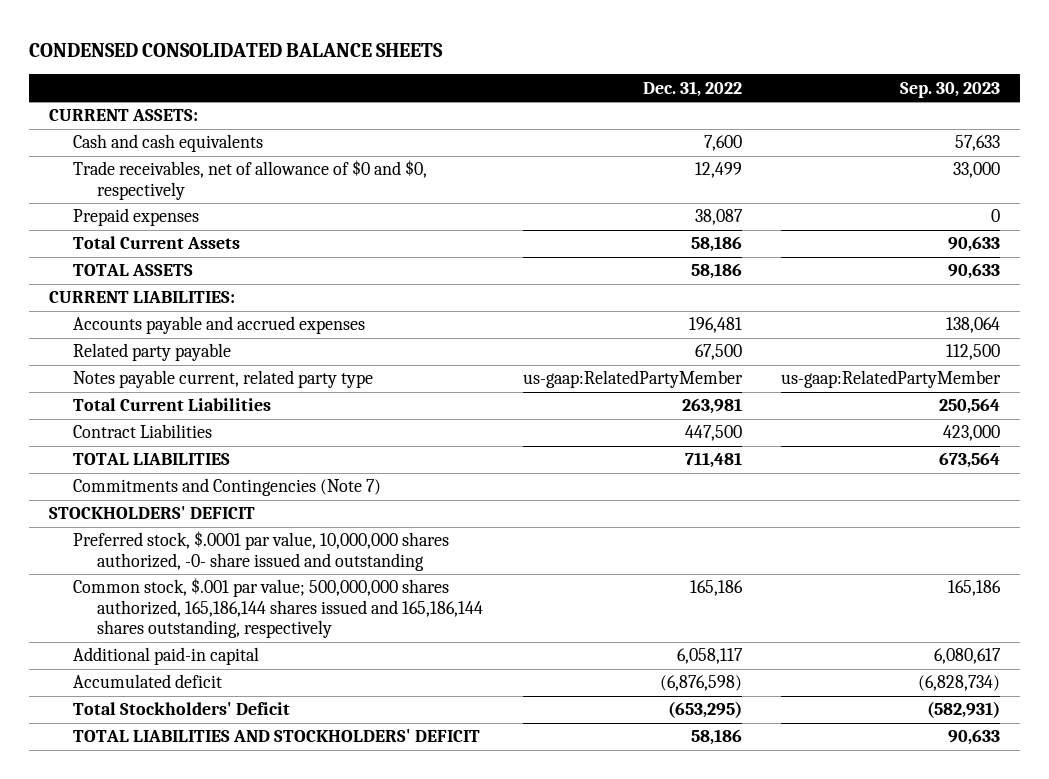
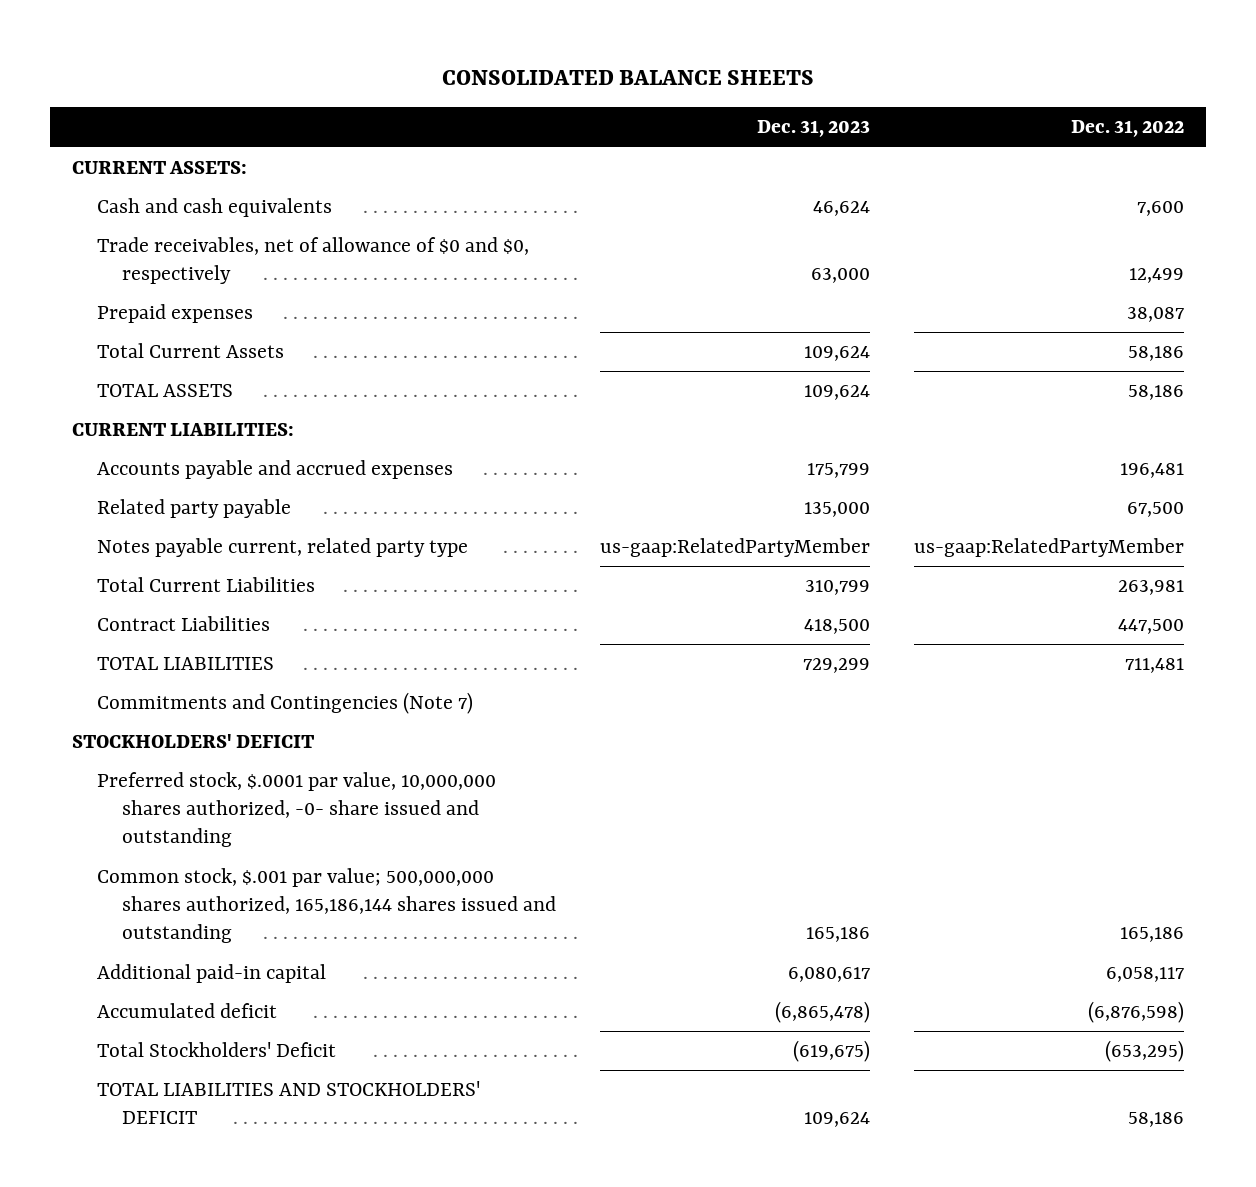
[29,42,444,57] CONDENSED CONSOLIDATED BALANCE SHEETS -> [442,70,815,86] CONSOLIDATED BALANCE SHEETS
[900,81,1001,98] Sep. 30, 2023 -> none
none -> [756,120,870,138] Dec. 31, 2023
[73,578,484,639] Common stock, $.001 par value; 500,000,000 shares authorized, 165,186,144 shares issued and 165,186,144 shares outstanding, respectively -> [97,868,556,944] Common stock, $.001 par value; 500,000,000 shares authorized, 165,186,144 shares issued and outstanding

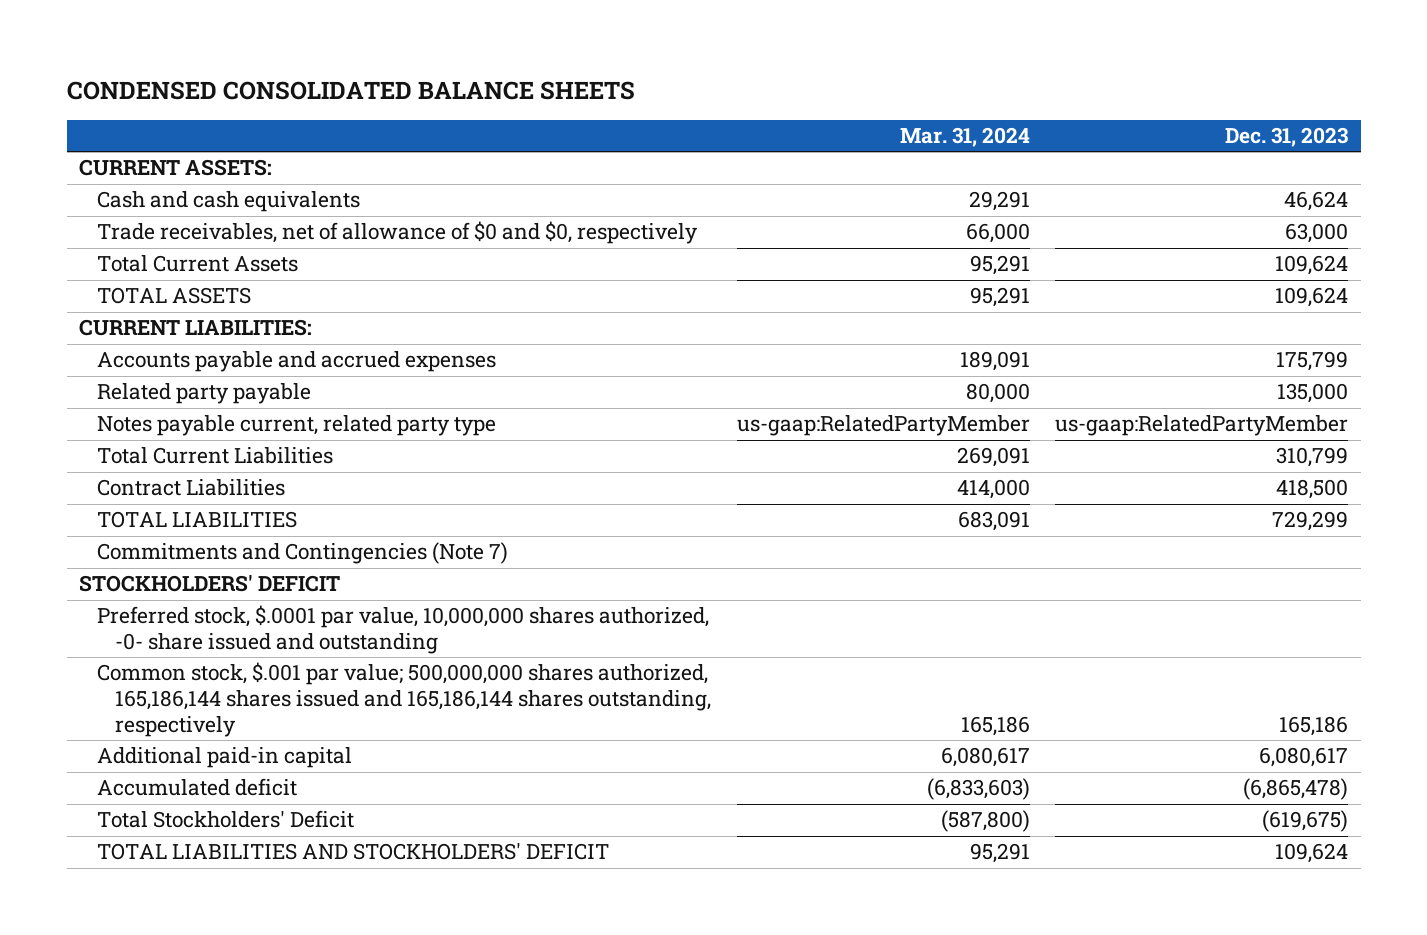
[442,70,815,86] CONSOLIDATED BALANCE SHEETS -> [66,80,635,100] CONDENSED CONSOLIDATED BALANCE SHEETS
[1070,120,1184,138] Dec. 31, 2022 -> none
none -> [899,126,1030,147] Mar. 31, 2024
[97,304,254,324] Prepaid expenses -> none
[97,868,556,944] Common stock, $.001 par value; 500,000,000 shares authorized, 165,186,144 shares issued and outstanding -> [97,662,712,737] Common stock, $.001 par value; 500,000,000 shares authorized, 165,186,144 shares issued and 165,186,144 shares outstanding, respectively

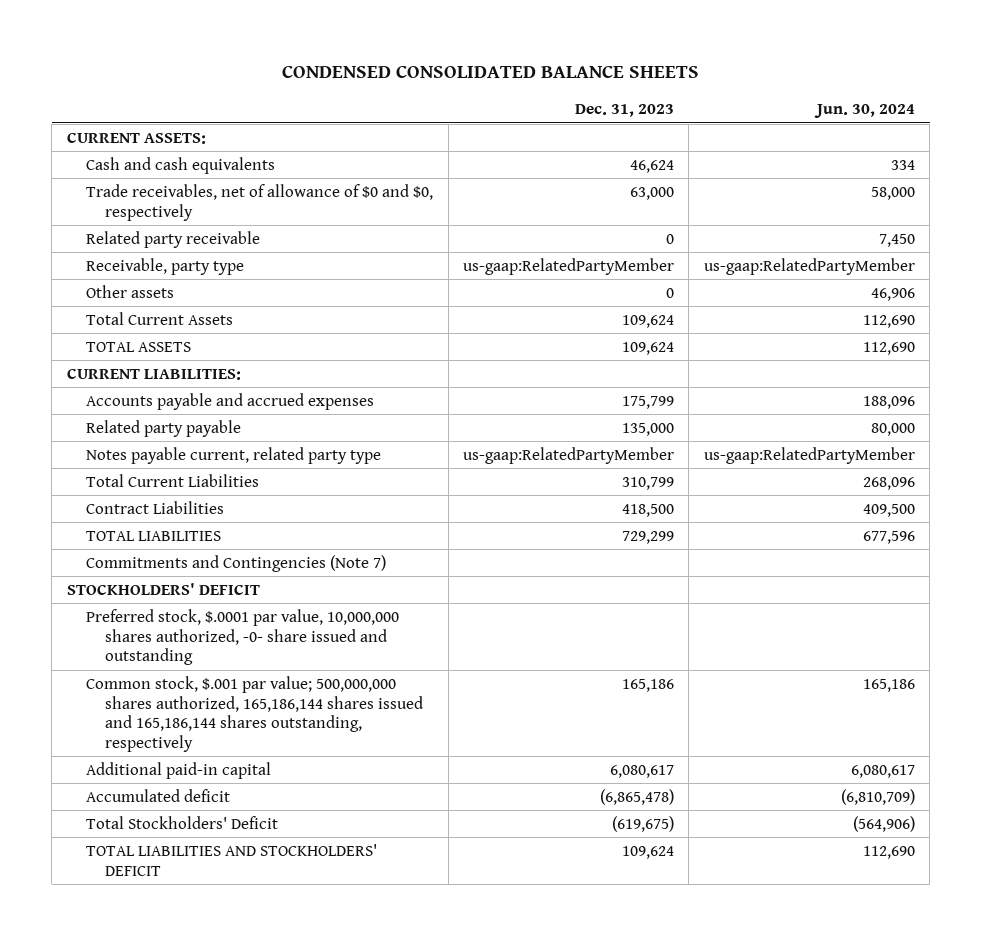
[899,126,1030,147] Mar. 31, 2024 -> none
none -> [813,104,915,119] Jun. 30, 2024
none -> [86,230,261,248] Related party receivable
none -> [86,257,245,275] Receivable, party type
none -> [86,284,175,298] Other assets

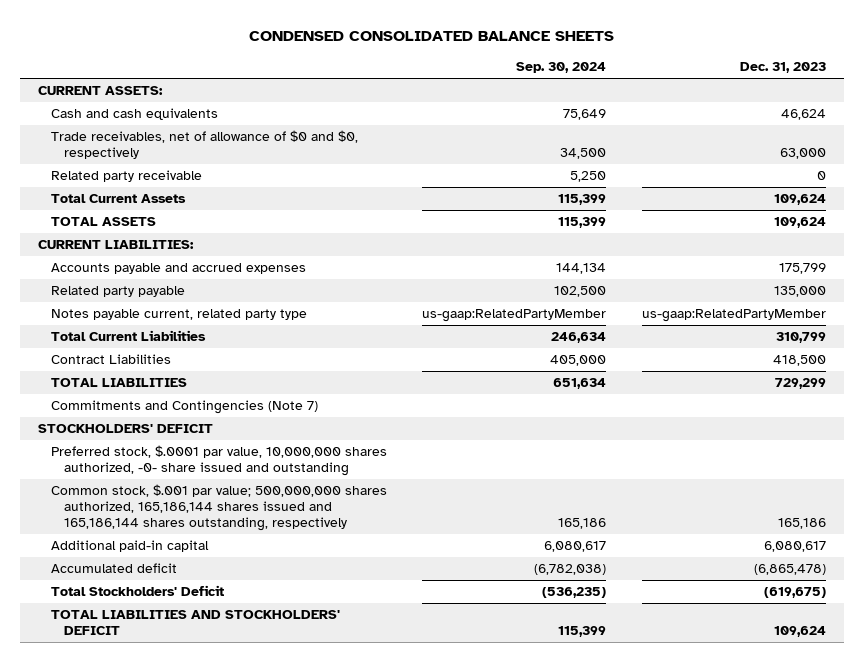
[813,104,915,119] Jun. 30, 2024 -> none
none -> [516,62,607,74] Sep. 30, 2024
[86,257,245,275] Receivable, party type -> none
[86,284,175,298] Other assets -> none

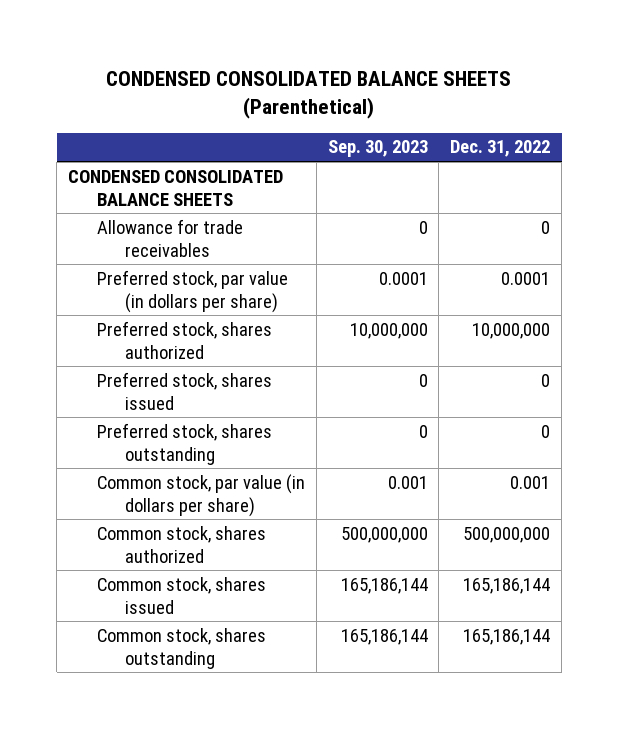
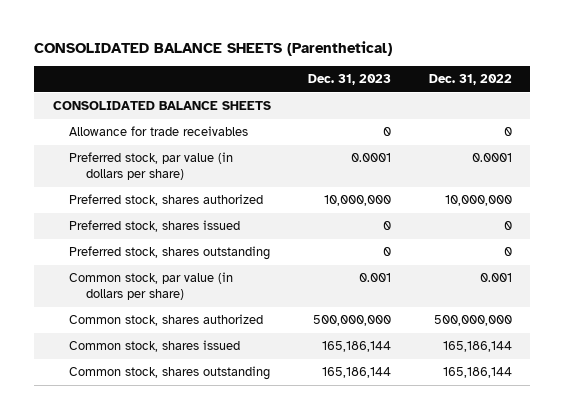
[106,70,512,120] CONDENSED CONSOLIDATED BALANCE SHEETS (Parenthetical) -> [34,41,393,57] CONSOLIDATED BALANCE SHEETS (Parenthetical)
[327,140,428,158] Sep. 30, 2023 -> none
none -> [308,74,392,86] Dec. 31, 2023
[68,169,284,206] CONDENSED CONSOLIDATED BALANCE SHEETS -> [52,101,271,111] CONSOLIDATED BALANCE SHEETS

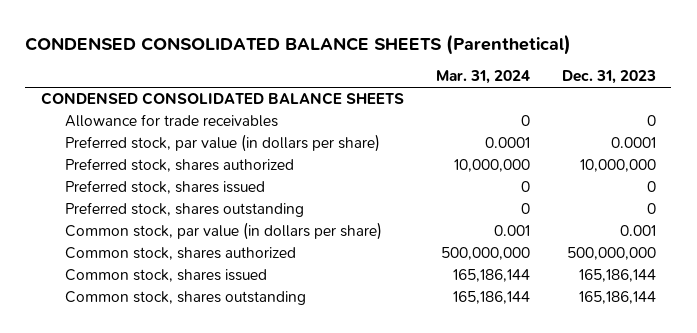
[34,41,393,57] CONSOLIDATED BALANCE SHEETS (Parenthetical) -> [25,33,572,55] CONDENSED CONSOLIDATED BALANCE SHEETS (Parenthetical)
[428,74,512,86] Dec. 31, 2022 -> none
none -> [435,70,530,85] Mar. 31, 2024
[52,101,271,111] CONSOLIDATED BALANCE SHEETS -> [41,92,405,106] CONDENSED CONSOLIDATED BALANCE SHEETS

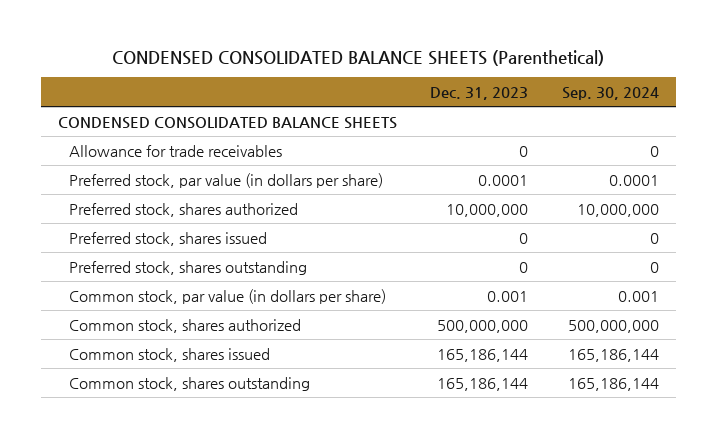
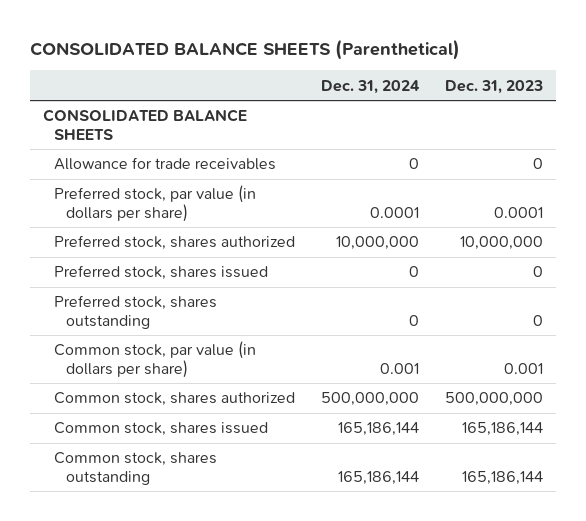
[112,49,605,66] CONDENSED CONSOLIDATED BALANCE SHEETS (Parenthetical) -> [30,38,461,60] CONSOLIDATED BALANCE SHEETS (Parenthetical)
[562,86,660,100] Sep. 30, 2024 -> none
none -> [321,79,421,94] Dec. 31, 2024
[57,116,397,129] CONDENSED CONSOLIDATED BALANCE SHEETS -> [43,109,248,140] CONSOLIDATED BALANCE SHEETS

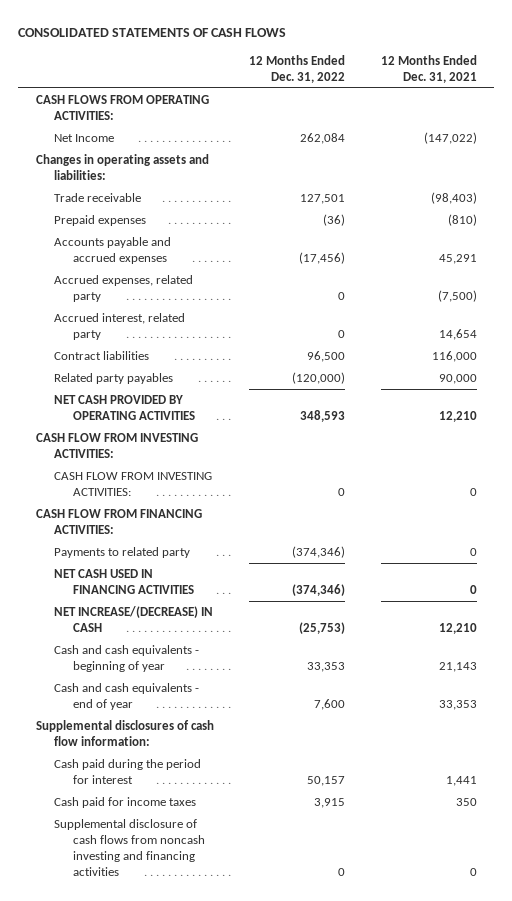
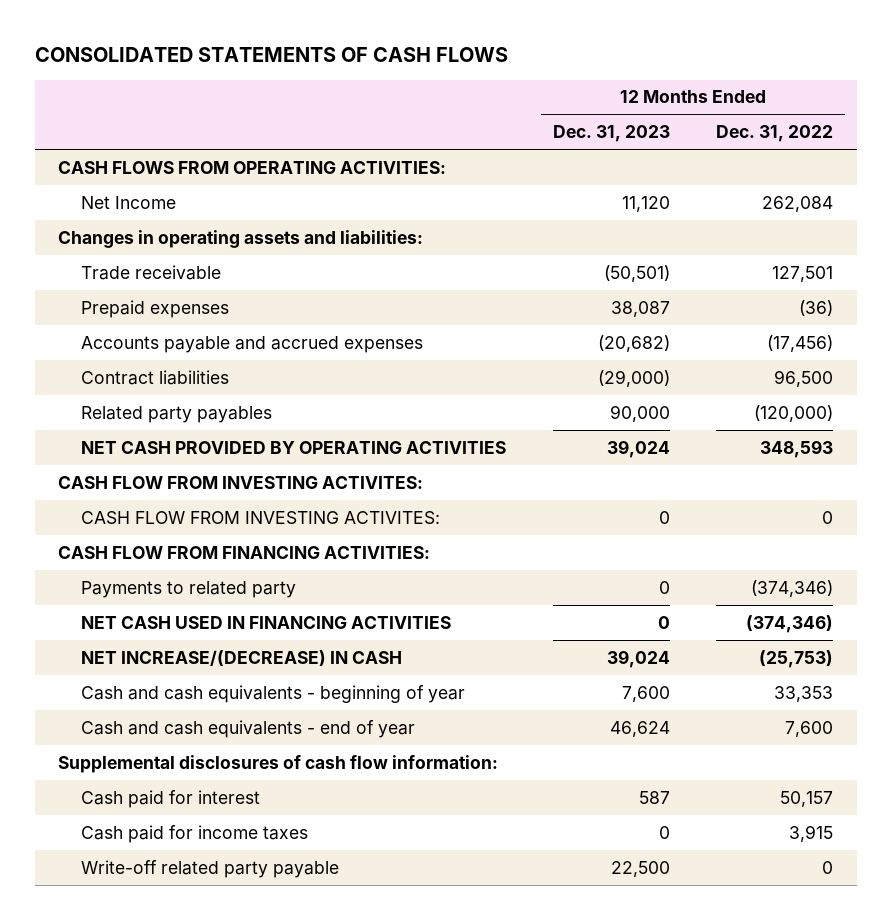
[380,54,477,83] 12 Months Ended Dec. 31, 2021 -> none
none -> [552,125,670,143] Dec. 31, 2023
[54,275,194,303] Accrued expenses, related party -> none
[54,313,186,341] Accrued interest, related party -> none
[35,433,198,459] CASH FLOW FROM INVESTING ACTIVITIES: -> [58,475,424,489] CASH FLOW FROM INVESTING ACTIVITES:
[54,472,213,497] CASH FLOW FROM INVESTING ACTIVITIES: -> [81,510,441,524] CASH FLOW FROM INVESTING ACTIVITES:
[54,759,202,785] Cash paid during the period for interest -> [81,789,261,808] Cash paid for interest
[54,819,205,877] Supplemental disclosure of cash flows from noncash investing and financing activities -> none
none -> [81,859,340,878] Write-off related party payable

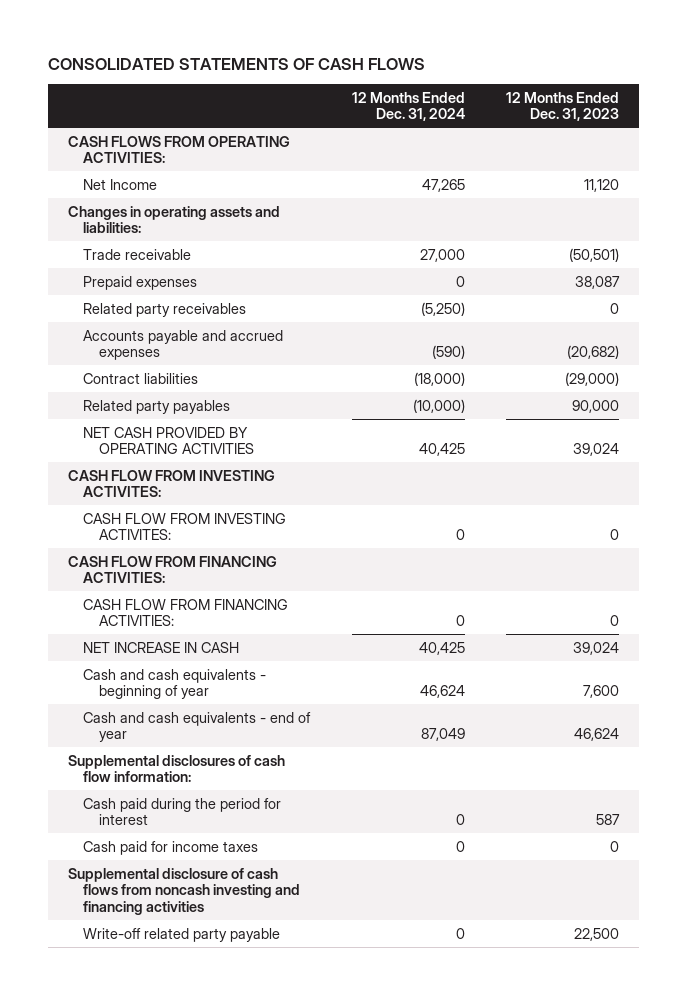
[716,125,834,143] Dec. 31, 2022 -> none
none -> [351,91,465,122] 12 Months Ended Dec. 31, 2024
none -> [83,302,247,317] Related party receivables
[81,580,297,598] Payments to related party -> none
[81,615,452,629] NET CASH USED IN FINANCING ACTIVITIES -> [83,598,289,627] CASH FLOW FROM FINANCING ACTIVITIES:
[81,649,403,666] NET INCREASE/(DECREASE) IN CASH -> [83,641,240,653] NET INCREASE IN CASH
[81,789,261,808] Cash paid for interest -> [83,797,282,826] Cash paid during the period for interest
none -> [68,867,301,915] Supplemental disclosure of cash flows from noncash investing and financing activities

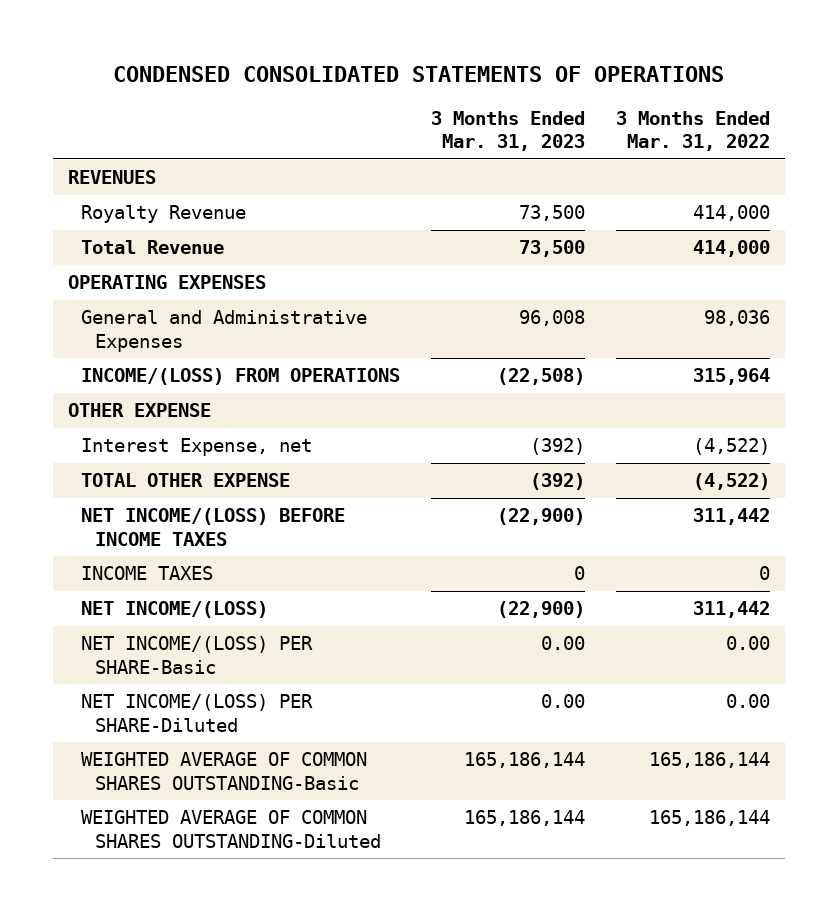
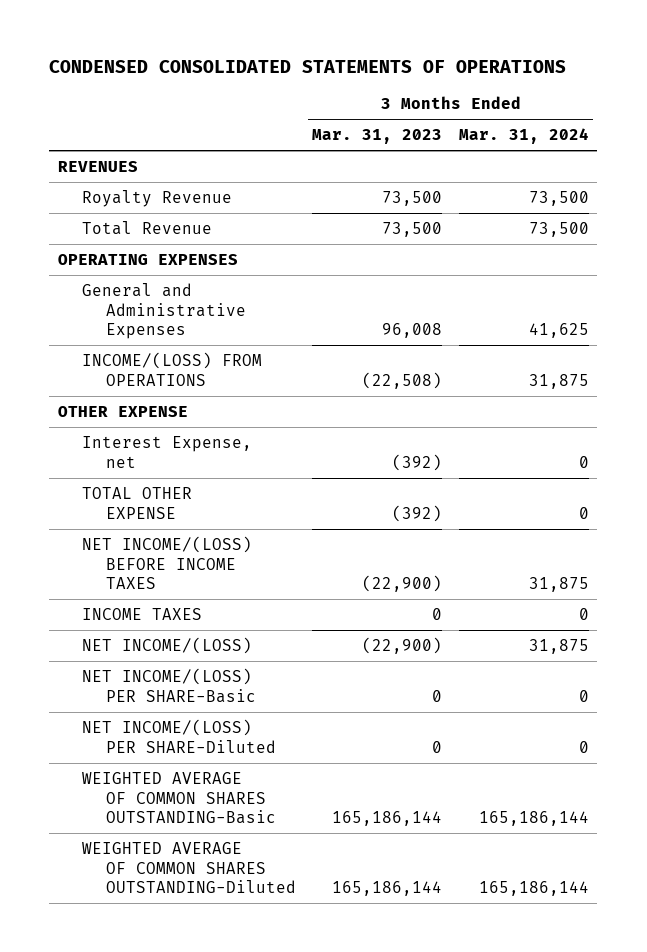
[616,110,771,152] 3 Months Ended Mar. 31, 2022 -> none
none -> [459,128,590,145] Mar. 31, 2024
[541,636,586,651] 0.00 -> [432,689,443,702] 0
[541,694,586,709] 0.00 -> [432,740,443,753] 0

